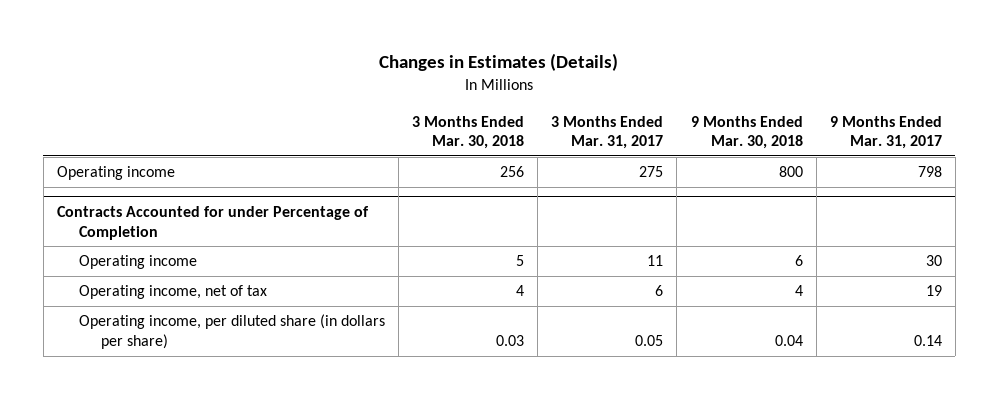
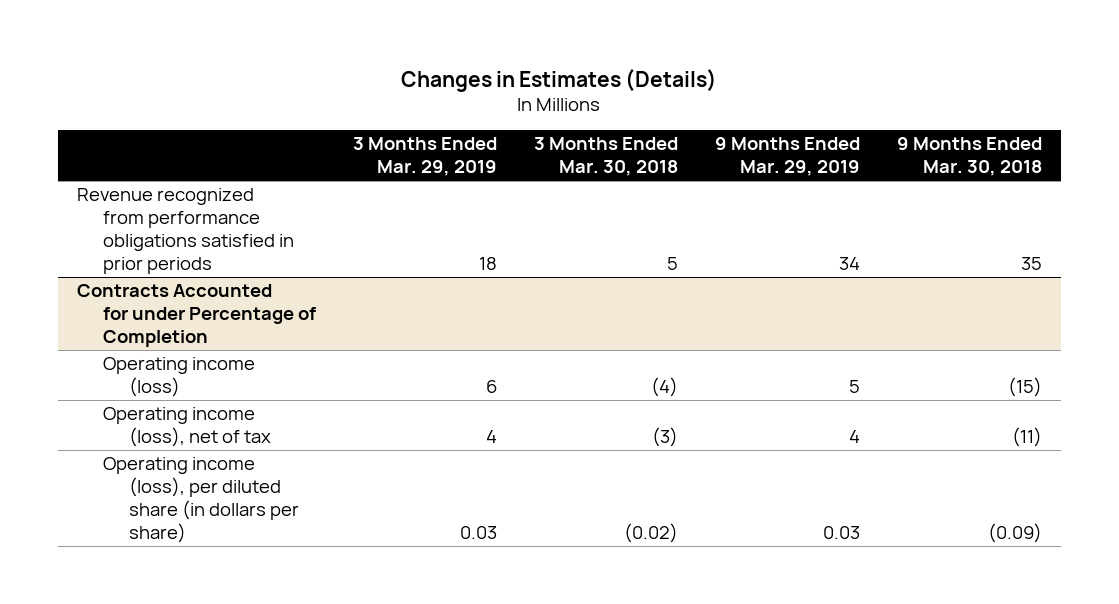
[551,115,664,150] 3 Months Ended Mar. 31, 2017 -> none
[829,115,942,150] 9 Months Ended Mar. 31, 2017 -> none
none -> [352,137,497,177] 3 Months Ended Mar. 29, 2019
none -> [714,137,860,177] 9 Months Ended Mar. 29, 2019
[56,166,175,181] Operating income -> none
none -> [76,188,294,275] Revenue recognized from performance obligations satisfied in prior periods
[78,255,197,270] Operating income -> [102,357,255,398] Operating income (loss)
[516,255,525,267] 5 -> [650,377,678,398] (4)
[794,255,803,267] 6 -> [1008,377,1043,398] (15)
[78,285,267,300] Operating income, net of tax -> [102,407,271,448] Operating income (loss), net of tax
[516,285,525,297] 4 -> [651,427,678,448] (3)
[794,285,803,297] 4 -> [1012,427,1043,448] (11)
[78,314,385,349] Operating income, per diluted share (in dollars per share) -> [102,457,299,544] Operating income (loss), per diluted share (in dollars per share)
[496,334,525,346] 0.03 -> [623,523,678,544] (0.02)
[774,334,803,346] 0.04 -> [988,523,1043,544] (0.09)

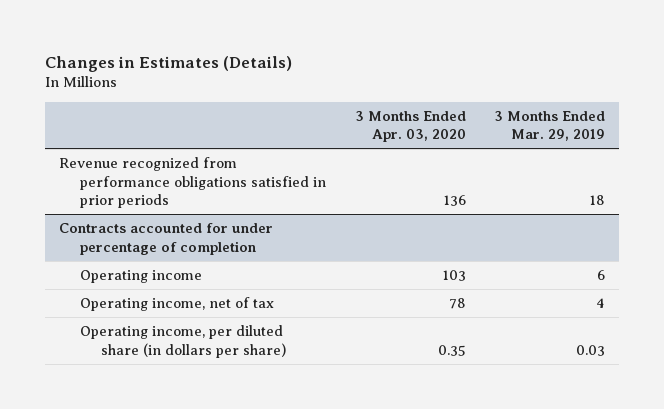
[533,137,678,177] 3 Months Ended Mar. 30, 2018 -> none
[714,137,860,177] 9 Months Ended Mar. 29, 2019 -> none
[897,137,1043,177] 9 Months Ended Mar. 30, 2018 -> none
none -> [354,110,466,143] 3 Months Ended Apr. 03, 2020
[76,284,316,348] Contracts Accounted for under Percentage of Completion -> [59,223,274,255] Contracts accounted for under percentage of completion
[102,357,255,398] Operating income (loss) -> [80,270,203,284] Operating income
[102,407,271,448] Operating income (loss), net of tax -> [80,297,275,312] Operating income, net of tax
[102,457,299,544] Operating income (loss), per diluted share (in dollars per share) -> [80,325,287,358] Operating income, per diluted share (in dollars per share)

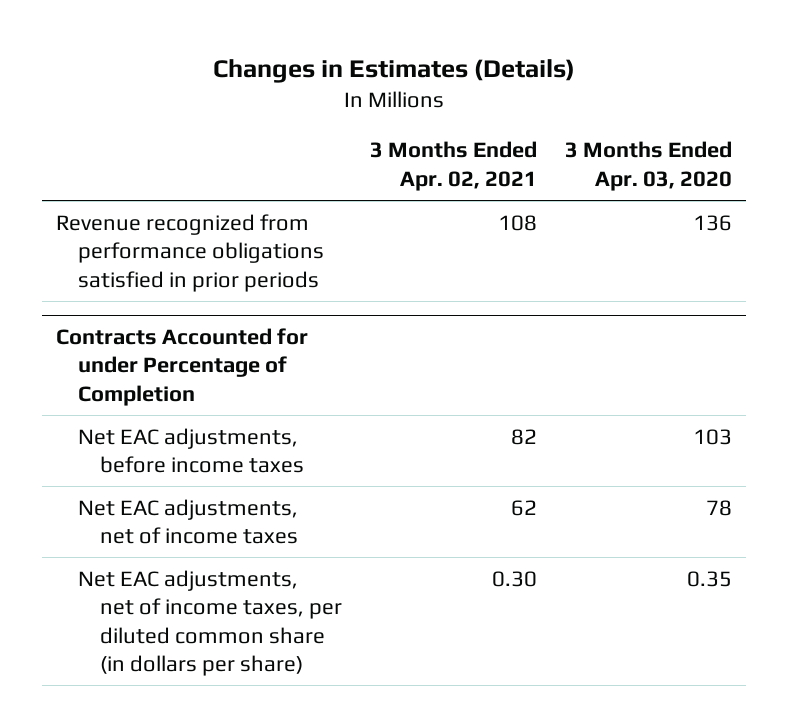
[494,110,606,142] 3 Months Ended Mar. 29, 2019 -> none
none -> [369,141,537,191] 3 Months Ended Apr. 02, 2021
[59,223,274,255] Contracts accounted for under percentage of completion -> [56,327,309,407] Contracts Accounted for under Percentage of Completion
[80,270,203,284] Operating income -> [78,427,304,474] Net EAC adjustments, before income taxes
[80,297,275,312] Operating income, net of tax -> [78,498,299,545] Net EAC adjustments, net of income taxes
[80,325,287,358] Operating income, per diluted share (in dollars per share) -> [78,569,342,677] Net EAC adjustments, net of income taxes, per diluted common share (in dollars per share)

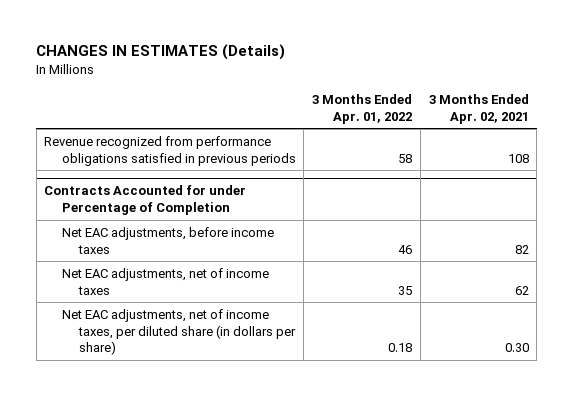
[213,58,576,83] Changes in Estimates (Details) -> [36,44,286,61] CHANGES IN ESTIMATES (Details)
[565,141,733,191] 3 Months Ended Apr. 03, 2020 -> none
none -> [312,94,413,124] 3 Months Ended Apr. 01, 2022
[56,213,325,292] Revenue recognized from performance obligations satisfied in prior periods -> [44,136,296,166] Revenue recognized from performance obligations satisfied in previous periods
[78,569,342,677] Net EAC adjustments, net of income taxes, per diluted common share (in dollars per share) -> [61,309,296,356] Net EAC adjustments, net of income taxes, per diluted share (in dollars per share)

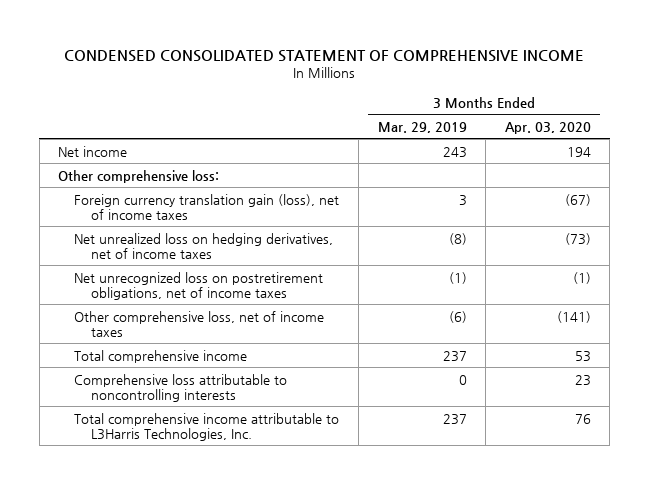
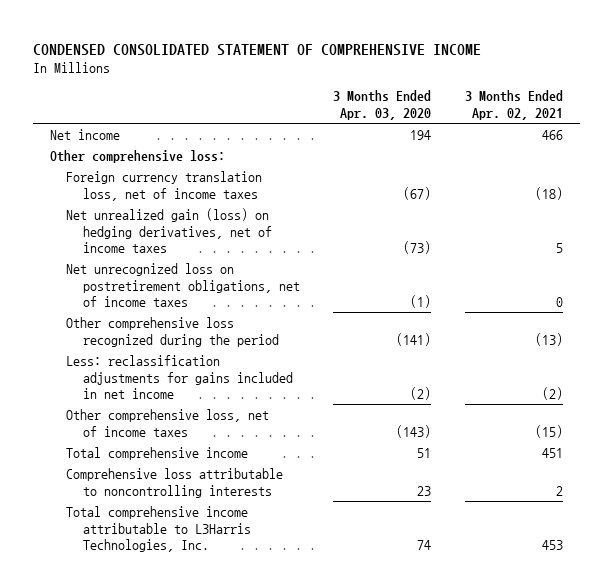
[377,121,467,133] Mar. 29, 2019 -> none
none -> [464,90,563,121] 3 Months Ended Apr. 02, 2021
[74,193,340,221] Foreign currency translation gain (loss), net of income taxes -> [66,170,263,201] Foreign currency translation loss, net of income taxes
[74,232,334,260] Net unrealized loss on hedging derivatives, net of income taxes -> [66,207,272,254] Net unrealized gain (loss) on hedging derivatives, net of income taxes
none -> [66,316,279,347] Other comprehensive loss recognized during the period
none -> [66,354,293,400] Less: reclassification adjustments for gains included in net income
[556,310,591,323] (141) -> [396,424,432,438] (143)
[574,350,591,362] 53 -> [417,447,432,458] 51
[574,413,591,424] 76 -> [417,540,432,551] 74

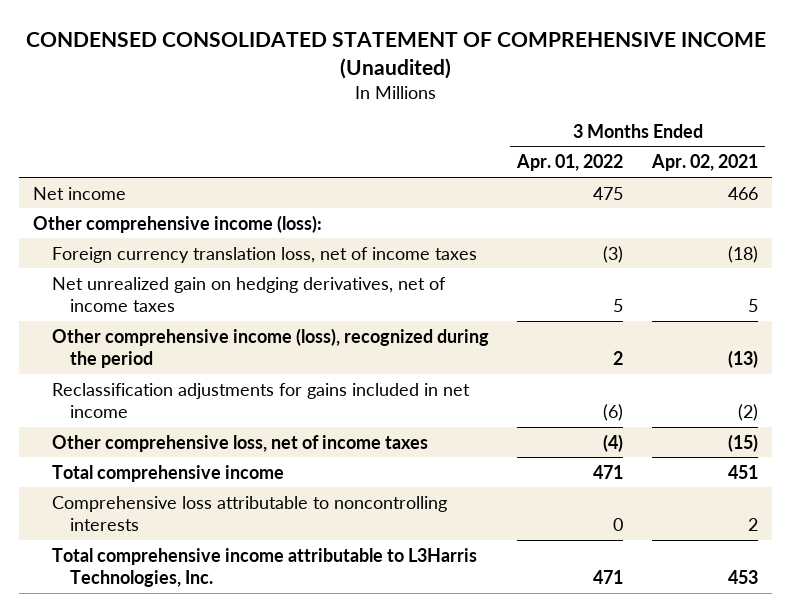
[32,43,481,56] CONDENSED CONSOLIDATED STATEMENT OF COMPREHENSIVE INCOME -> [25,31,766,79] CONDENSED CONSOLIDATED STATEMENT OF COMPREHENSIVE INCOME (Unaudited)
[333,90,432,121] 3 Months Ended Apr. 03, 2020 -> none
none -> [516,154,624,172] Apr. 01, 2022
[49,149,225,163] Other comprehensive loss: -> [33,214,323,233] Other comprehensive income (loss):
[66,262,300,308] Net unrecognized loss on postretirement obligations, net of income taxes -> none
[66,207,272,254] Net unrealized gain (loss) on hedging derivatives, net of income taxes -> [51,276,446,313] Net unrealized gain on hedging derivatives, net of income taxes
[66,316,279,347] Other comprehensive loss recognized during the period -> [51,327,489,369] Other comprehensive income (loss), recognized during the period
[66,354,293,400] Less: reclassification adjustments for gains included in net income -> [51,382,470,419] Reclassification adjustments for gains included in net income

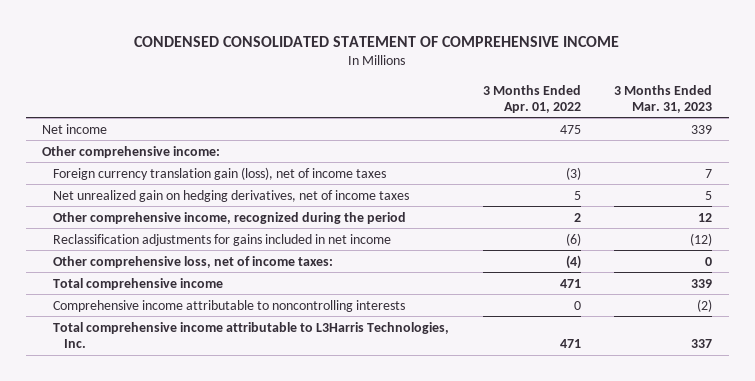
[25,31,766,79] CONDENSED CONSOLIDATED STATEMENT OF COMPREHENSIVE INCOME (Unaudited) -> [134,35,620,47] CONDENSED CONSOLIDATED STATEMENT OF COMPREHENSIVE INCOME
[651,154,759,172] Apr. 02, 2021 -> none
none -> [614,84,713,113] 3 Months Ended Mar. 31, 2023
[33,214,323,233] Other comprehensive income (loss): -> [42,145,221,158] Other comprehensive income:
[51,246,477,263] Foreign currency translation loss, net of income taxes -> [53,166,387,180] Foreign currency translation gain (loss), net of income taxes
[51,327,489,369] Other comprehensive income (loss), recognized during the period -> [53,211,407,224] Other comprehensive income, recognized during the period
[51,434,428,452] Other comprehensive loss, net of income taxes -> [53,255,334,268] Other comprehensive loss, net of income taxes:
[51,495,447,532] Comprehensive loss attributable to noncontrolling interests -> [53,299,406,312] Comprehensive income attributable to noncontrolling interests

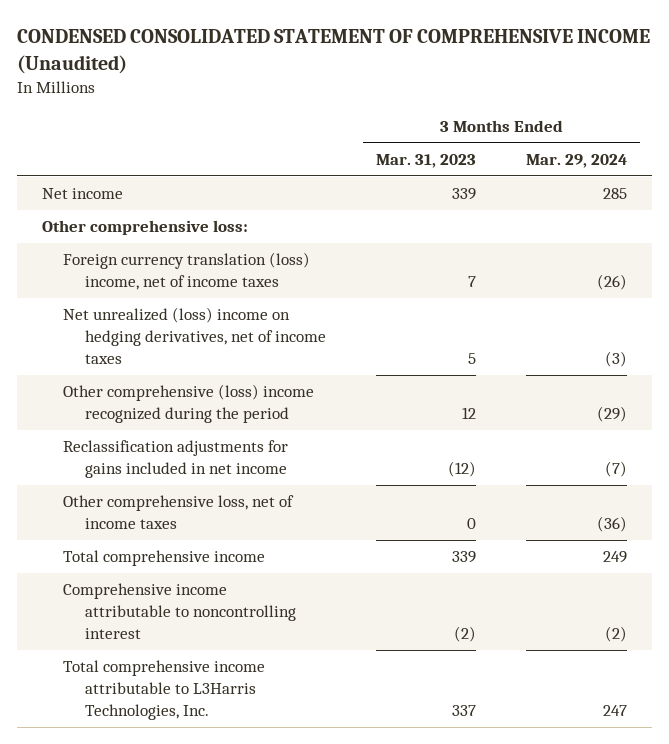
[134,35,620,47] CONDENSED CONSOLIDATED STATEMENT OF COMPREHENSIVE INCOME -> [17,29,651,74] CONDENSED CONSOLIDATED STATEMENT OF COMPREHENSIVE INCOME (Unaudited)
[482,84,581,113] 3 Months Ended Apr. 01, 2022 -> none
none -> [526,153,628,168] Mar. 29, 2024
[42,145,221,158] Other comprehensive income: -> [42,220,249,236] Other comprehensive loss:
[53,166,387,180] Foreign currency translation gain (loss), net of income taxes -> [63,252,311,291] Foreign currency translation (loss) income, net of income taxes
[53,189,410,202] Net unrealized gain on hedging derivatives, net of income taxes -> [63,307,326,365] Net unrealized (loss) income on hedging derivatives, net of income taxes
[53,211,407,224] Other comprehensive income, recognized during the period -> [63,384,315,424] Other comprehensive (loss) income recognized during the period
[53,255,334,268] Other comprehensive loss, net of income taxes: -> [63,495,295,530] Other comprehensive loss, net of income taxes
[53,299,406,312] Comprehensive income attributable to noncontrolling interests -> [63,583,296,640] Comprehensive income attributable to noncontrolling interest

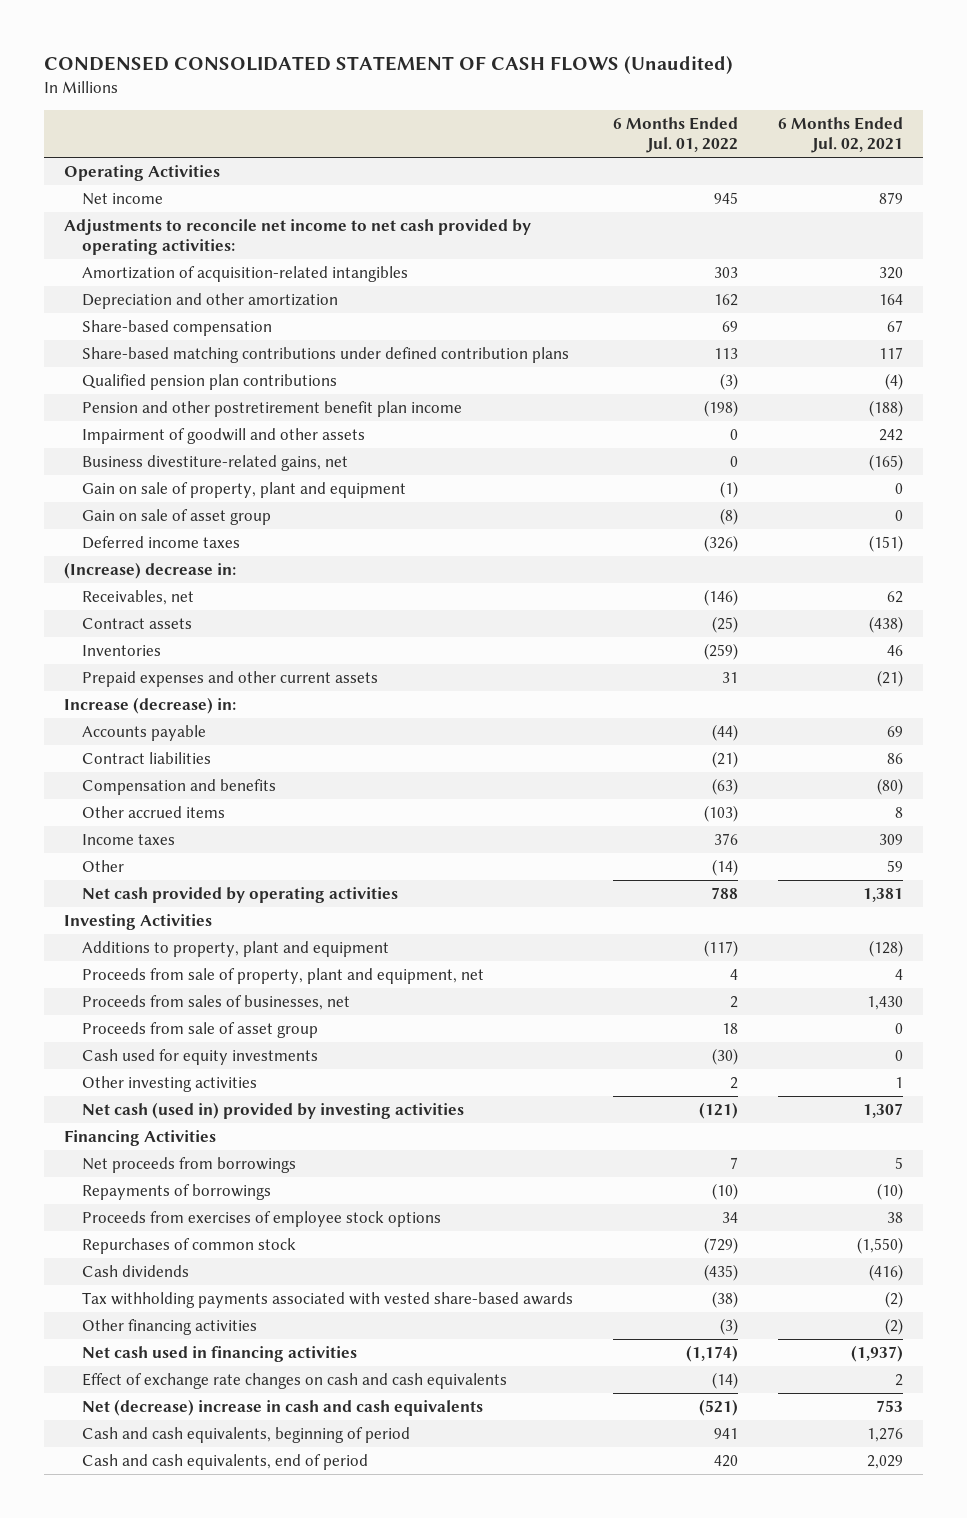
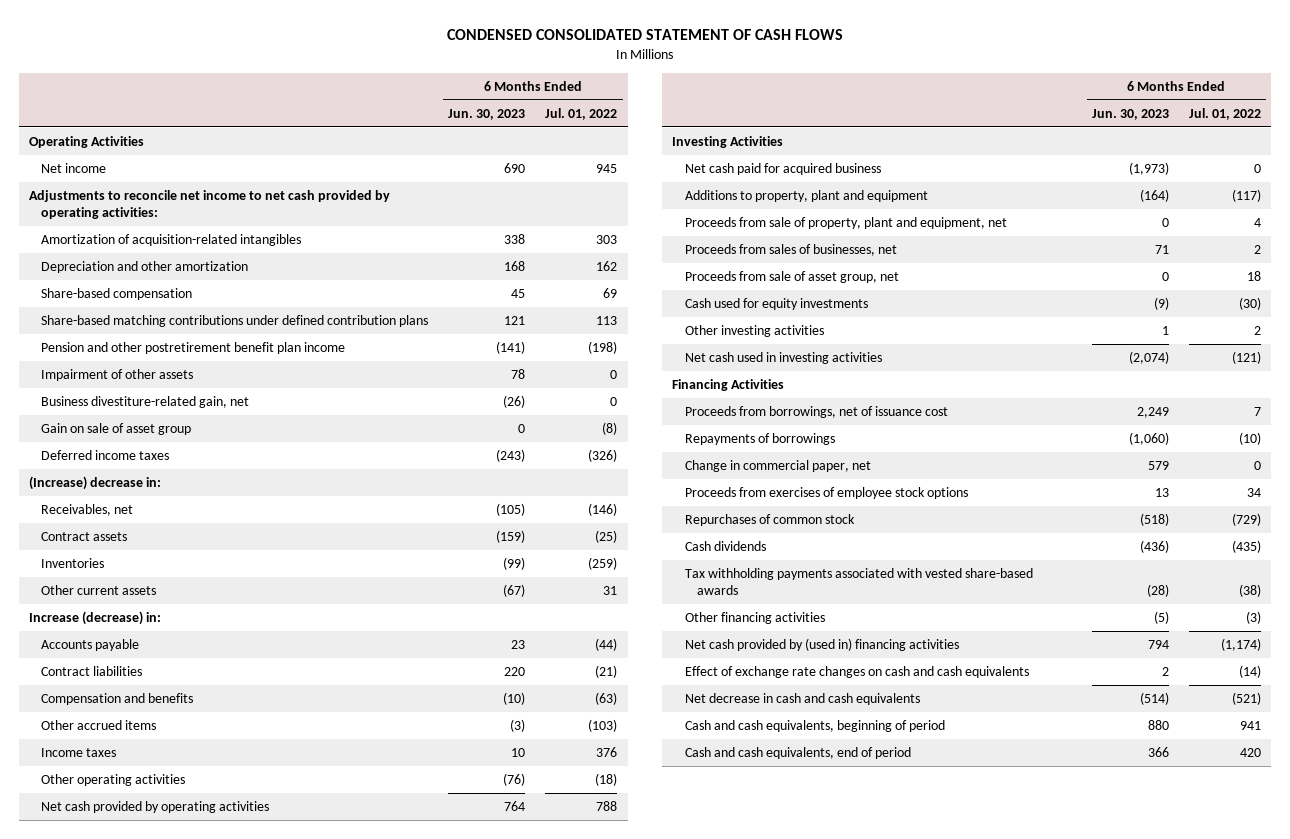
[44,56,734,75] CONDENSED CONSOLIDATED STATEMENT OF CASH FLOWS (Unaudited) -> [446,29,843,41] CONDENSED CONSOLIDATED STATEMENT OF CASH FLOWS
[777,117,903,154] 6 Months Ended Jul. 02, 2021 -> none
none -> [448,108,526,120] Jun. 30, 2023
[82,374,338,391] Qualified pension plan contributions -> none
[82,482,407,499] Gain on sale of property, plant and equipment -> none
[82,428,366,445] Impairment of goodwill and other assets -> [41,369,194,382] Impairment of other assets
[82,455,349,472] Business divestiture-related gains, net -> [41,396,250,409] Business divestiture-related gain, net
[82,671,379,688] Prepaid expenses and other current assets -> [41,585,157,596] Other current assets
[82,860,125,873] Other -> [41,774,186,787] Other operating activities
[711,859,738,877] (14) -> [595,773,618,787] (18)
none -> [684,163,881,176] Net cash paid for acquired business
[82,1022,319,1039] Proceeds from sale of asset group -> [684,271,899,284] Proceeds from sale of asset group, net
[82,1102,465,1120] Net cash (used in) provided by investing activities -> [684,352,882,365] Net cash used in investing activities
[82,1157,297,1174] Net proceeds from borrowings -> [684,406,948,419] Proceeds from borrowings, net of issuance cost
none -> [684,460,871,473] Change in commercial paper, net
[82,1346,358,1363] Net cash used in financing activities -> [684,638,959,652] Net cash provided by (used in) financing activities
[82,1399,484,1417] Net (decrease) increase in cash and cash equivalents -> [684,693,920,706] Net decrease in cash and cash equivalents

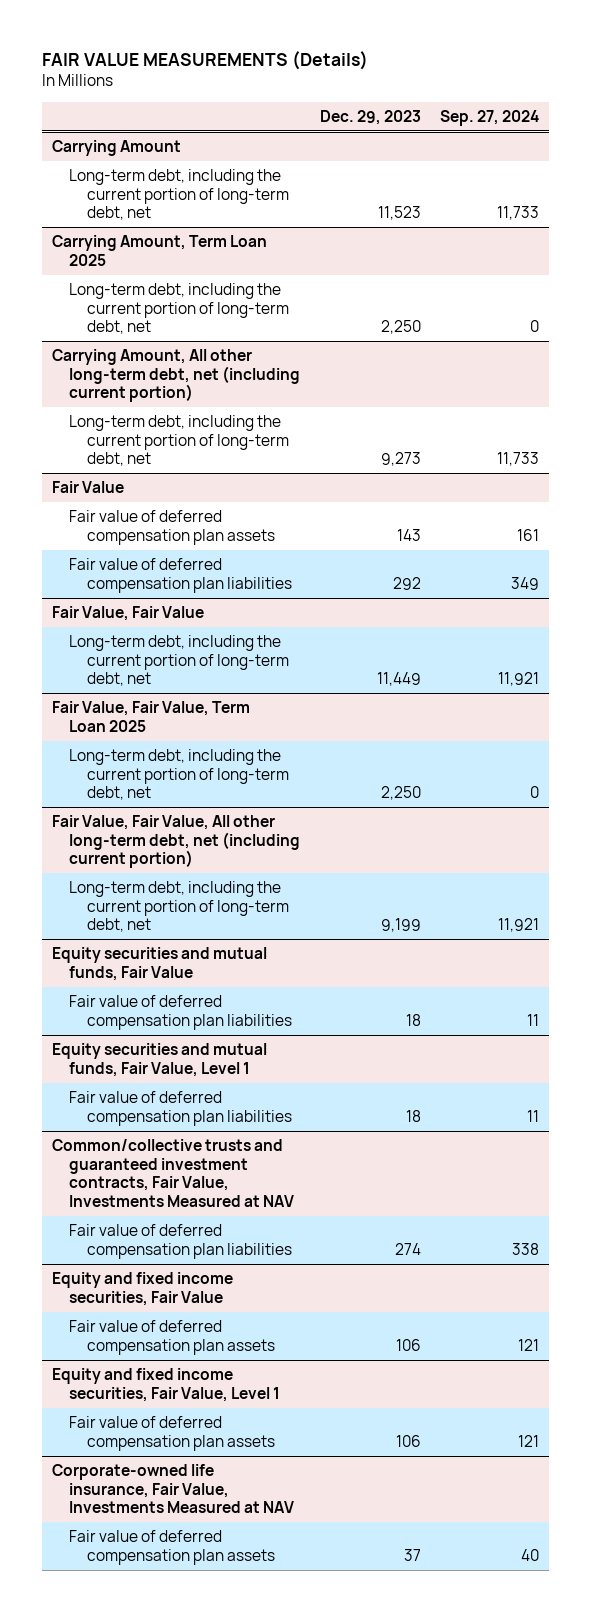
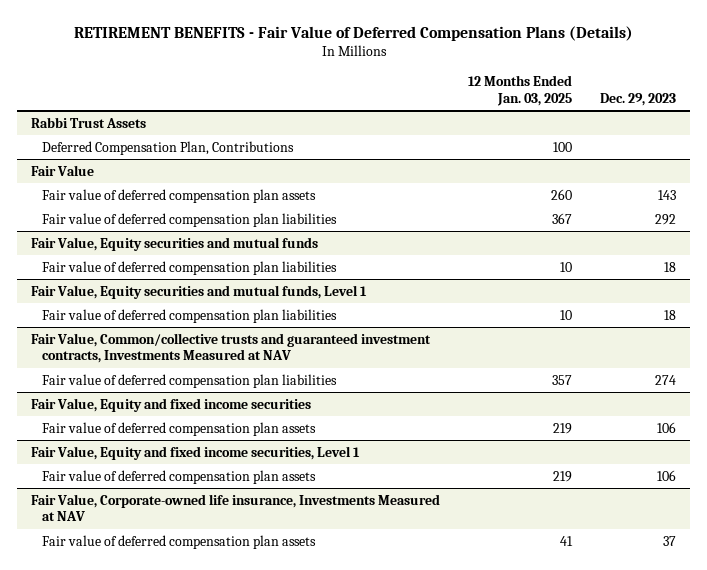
[41,50,368,70] FAIR VALUE MEASUREMENTS (Details) -> [73,25,633,41] RETIREMENT BENEFITS - Fair Value of Deferred Compensation Plans (Details)
[439,109,539,126] Sep. 27, 2024 -> none
none -> [468,75,573,106] 12 Months Ended Jan. 03, 2025
[51,140,181,157] Carrying Amount -> none
[69,169,289,221] Long-term debt, including the current portion of long-term debt, net -> none
[51,235,267,266] Carrying Amount, Term Loan 2025 -> none
[69,283,289,335] Long-term debt, including the current portion of long-term debt, net -> none
[51,349,301,403] Carrying Amount, All other long-term debt, net (including current portion) -> none
[69,415,289,467] Long-term debt, including the current portion of long-term debt, net -> none
none -> [30,116,146,128] Rabbi Trust Assets
none -> [42,140,295,155] Deferred Compensation Plan, Contributions
[51,606,204,622] Fair Value, Fair Value -> none
[69,635,289,687] Long-term debt, including the current portion of long-term debt, net -> none
[51,701,250,732] Fair Value, Fair Value, Term Loan 2025 -> none
[69,749,289,801] Long-term debt, including the current portion of long-term debt, net -> none
[51,815,301,869] Fair Value, Fair Value, All other long-term debt, net (including current portion) -> none
[69,881,289,933] Long-term debt, including the current portion of long-term debt, net -> none
[51,947,267,981] Equity securities and mutual funds, Fair Value -> [30,236,318,251] Fair Value, Equity securities and mutual funds
[51,1043,267,1077] Equity securities and mutual funds, Fair Value, Level 1 -> [30,284,367,299] Fair Value, Equity securities and mutual funds, Level 1
[51,1139,295,1207] Common/collective trusts and guaranteed investment contracts, Fair Value, Investments Measured at NAV -> [30,332,431,364] Fair Value, Common/collective trusts and guaranteed investment contracts, Investments Measured at NAV
[51,1272,233,1306] Equity and fixed income securities, Fair Value -> [30,397,311,412] Fair Value, Equity and fixed income securities
[51,1368,281,1402] Equity and fixed income securities, Fair Value, Level 1 -> [30,445,360,460] Fair Value, Equity and fixed income securities, Level 1
[51,1464,295,1514] Corporate-owned life insurance, Fair Value, Investments Measured at NAV -> [30,493,440,522] Fair Value, Corporate-owned life insurance, Investments Measured at NAV

